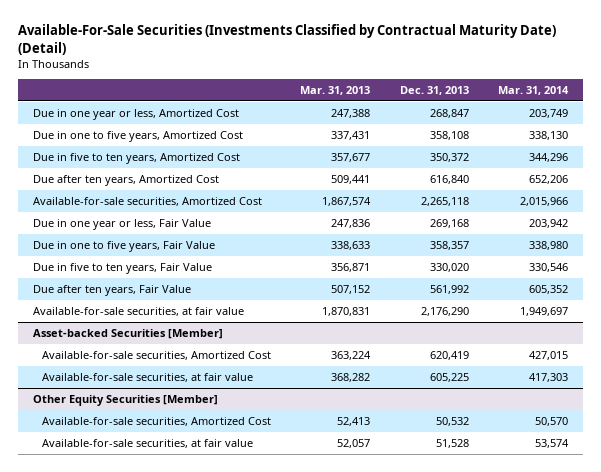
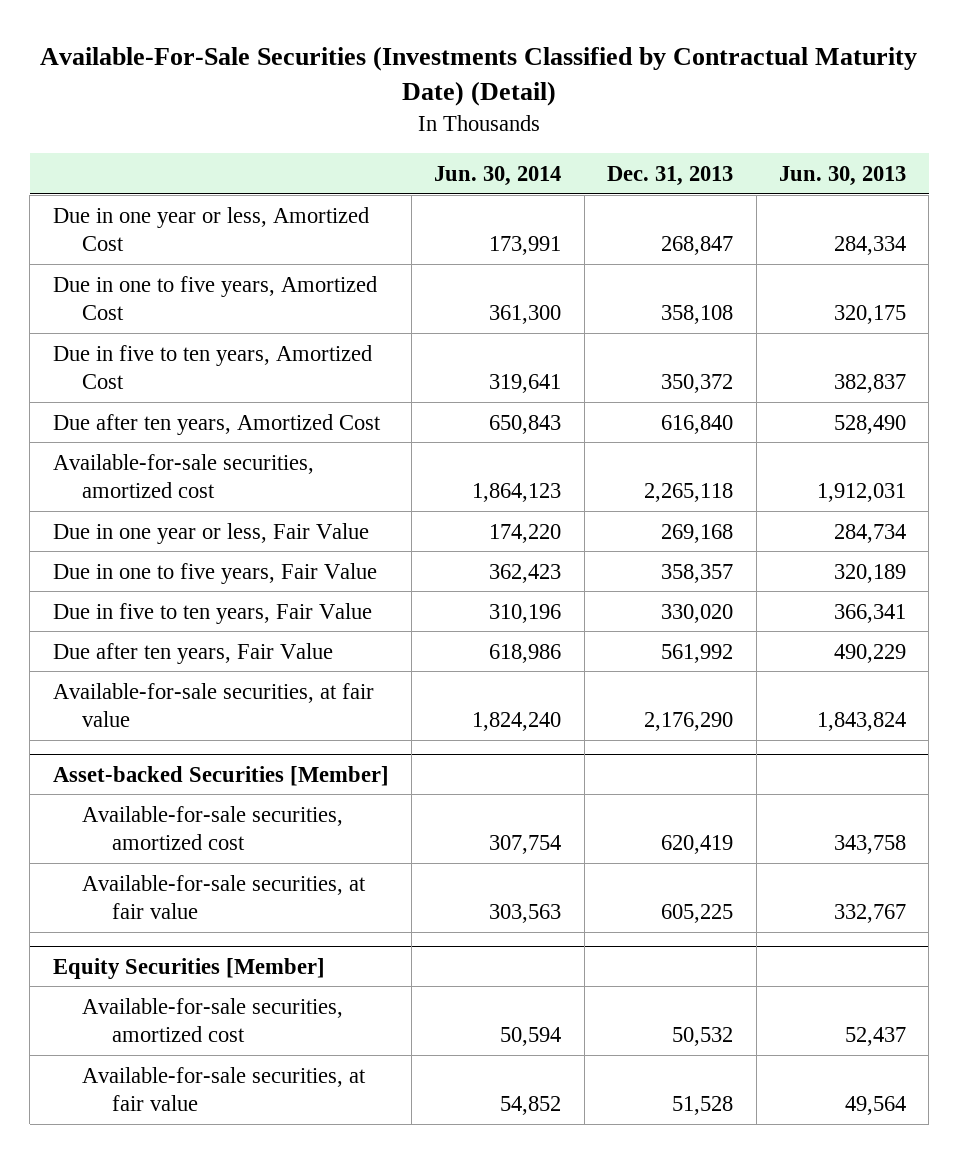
[300,86,371,96] Mar. 31, 2013 -> none
[498,86,570,96] Mar. 31, 2014 -> none
none -> [434,165,562,186] Jun. 30, 2014
none -> [778,165,906,186] Jun. 30, 2013
[32,196,262,206] Available-for-sale securities, Amortized Cost -> [52,453,314,498] Available-for-sale securities, amortized cost
[41,350,271,360] Available-for-sale securities, Amortized Cost -> [82,805,344,850] Available-for-sale securities, amortized cost
[32,394,218,406] Other Equity Securities [Member] -> [52,957,325,979] Equity Securities [Member]
[41,416,271,426] Available-for-sale securities, Amortized Cost -> [82,997,344,1042] Available-for-sale securities, amortized cost

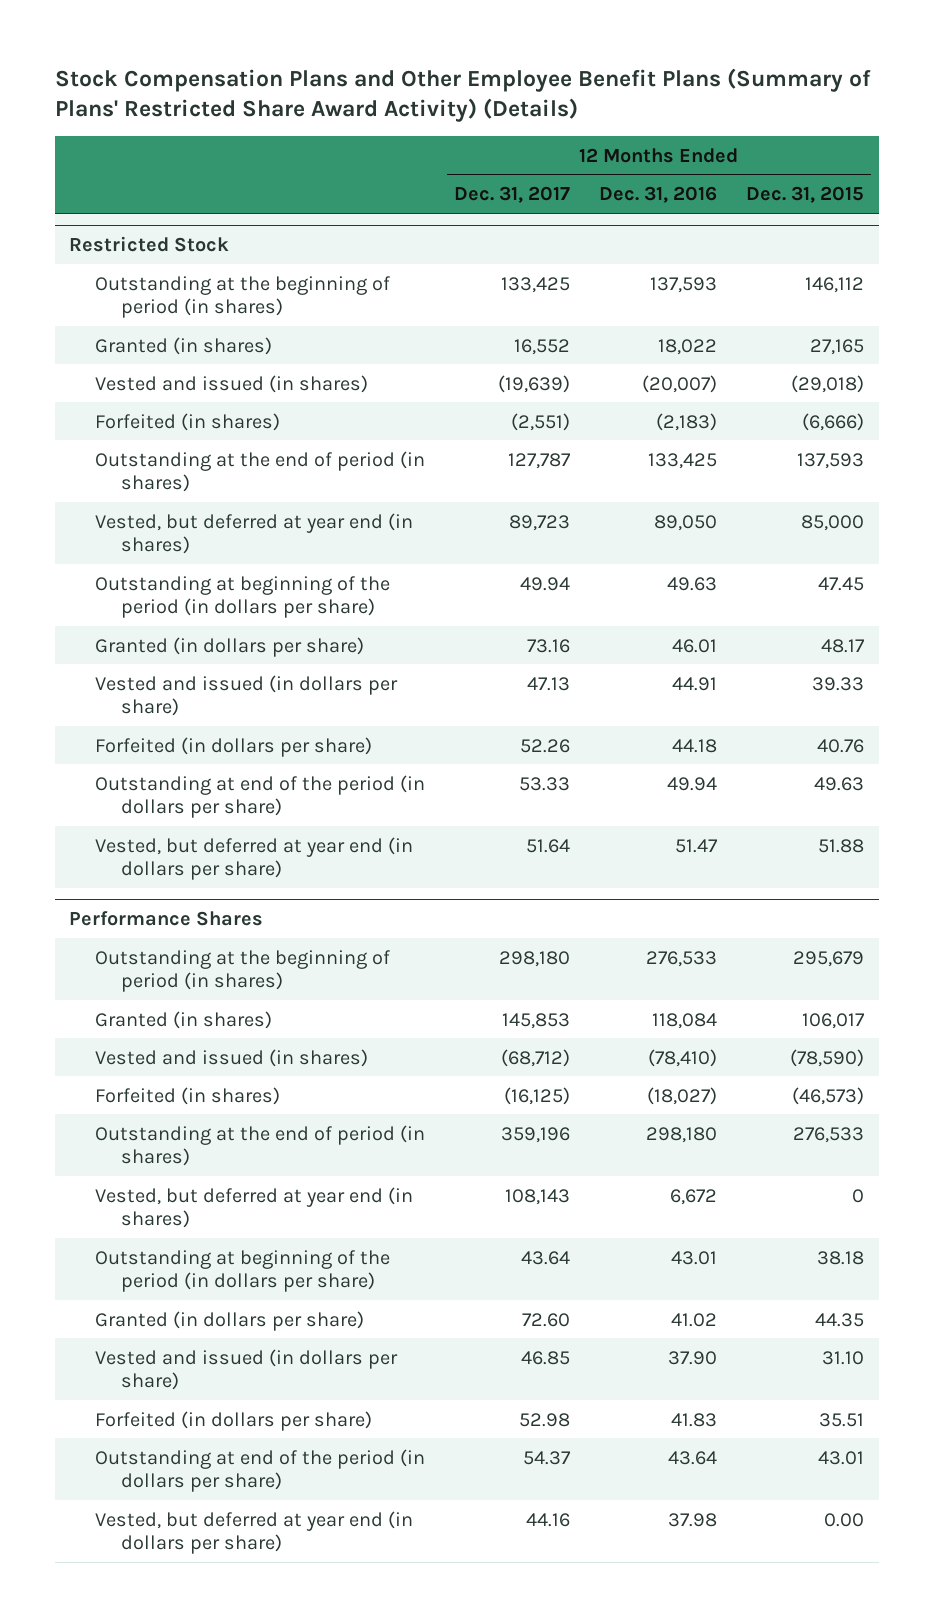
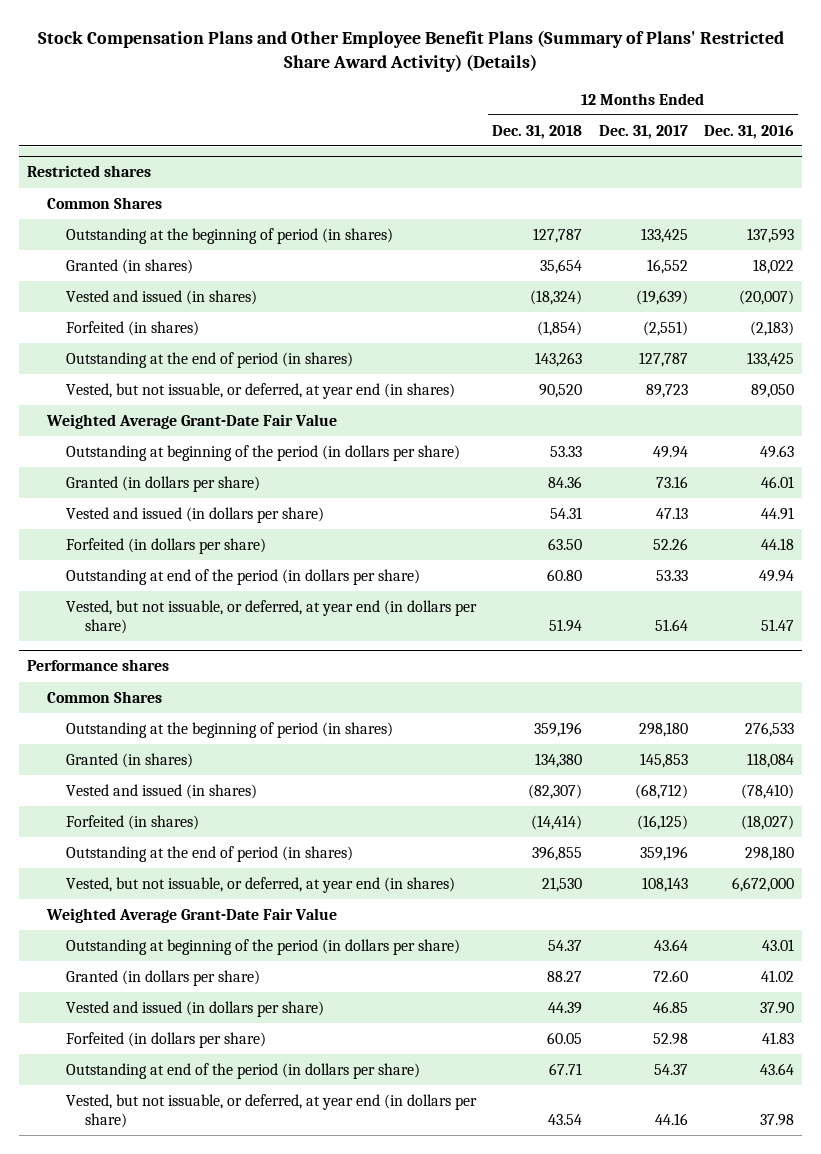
[746,186,865,204] Dec. 31, 2015 -> none
none -> [492,124,583,139] Dec. 31, 2018
[69,236,230,253] Restricted Stock -> [27,165,152,178] Restricted shares
none -> [46,196,162,209] Common Shares
[95,512,414,555] Vested, but deferred at year end (in shares) -> [65,382,455,399] Vested, but not issuable, or deferred, at year end (in shares)
none -> [45,413,337,429] Weighted Average Grant-Date Fair Value
[95,836,414,881] Vested, but deferred at year end (in dollars per share) -> [65,599,477,634] Vested, but not issuable, or deferred, at year end (in dollars per share)
[69,911,264,927] Performance Shares -> [27,659,170,672] Performance shares
none -> [46,690,162,703] Common Shares
[95,1186,414,1229] Vested, but deferred at year end (in shares) -> [65,876,455,893] Vested, but not issuable, or deferred, at year end (in shares)
[670,1188,718,1205] 6,672 -> [732,876,795,892] 6,672,000
none -> [45,907,337,923] Weighted Average Grant-Date Fair Value
[95,1510,414,1555] Vested, but deferred at year end (in dollars per share) -> [65,1093,477,1128] Vested, but not issuable, or deferred, at year end (in dollars per share)

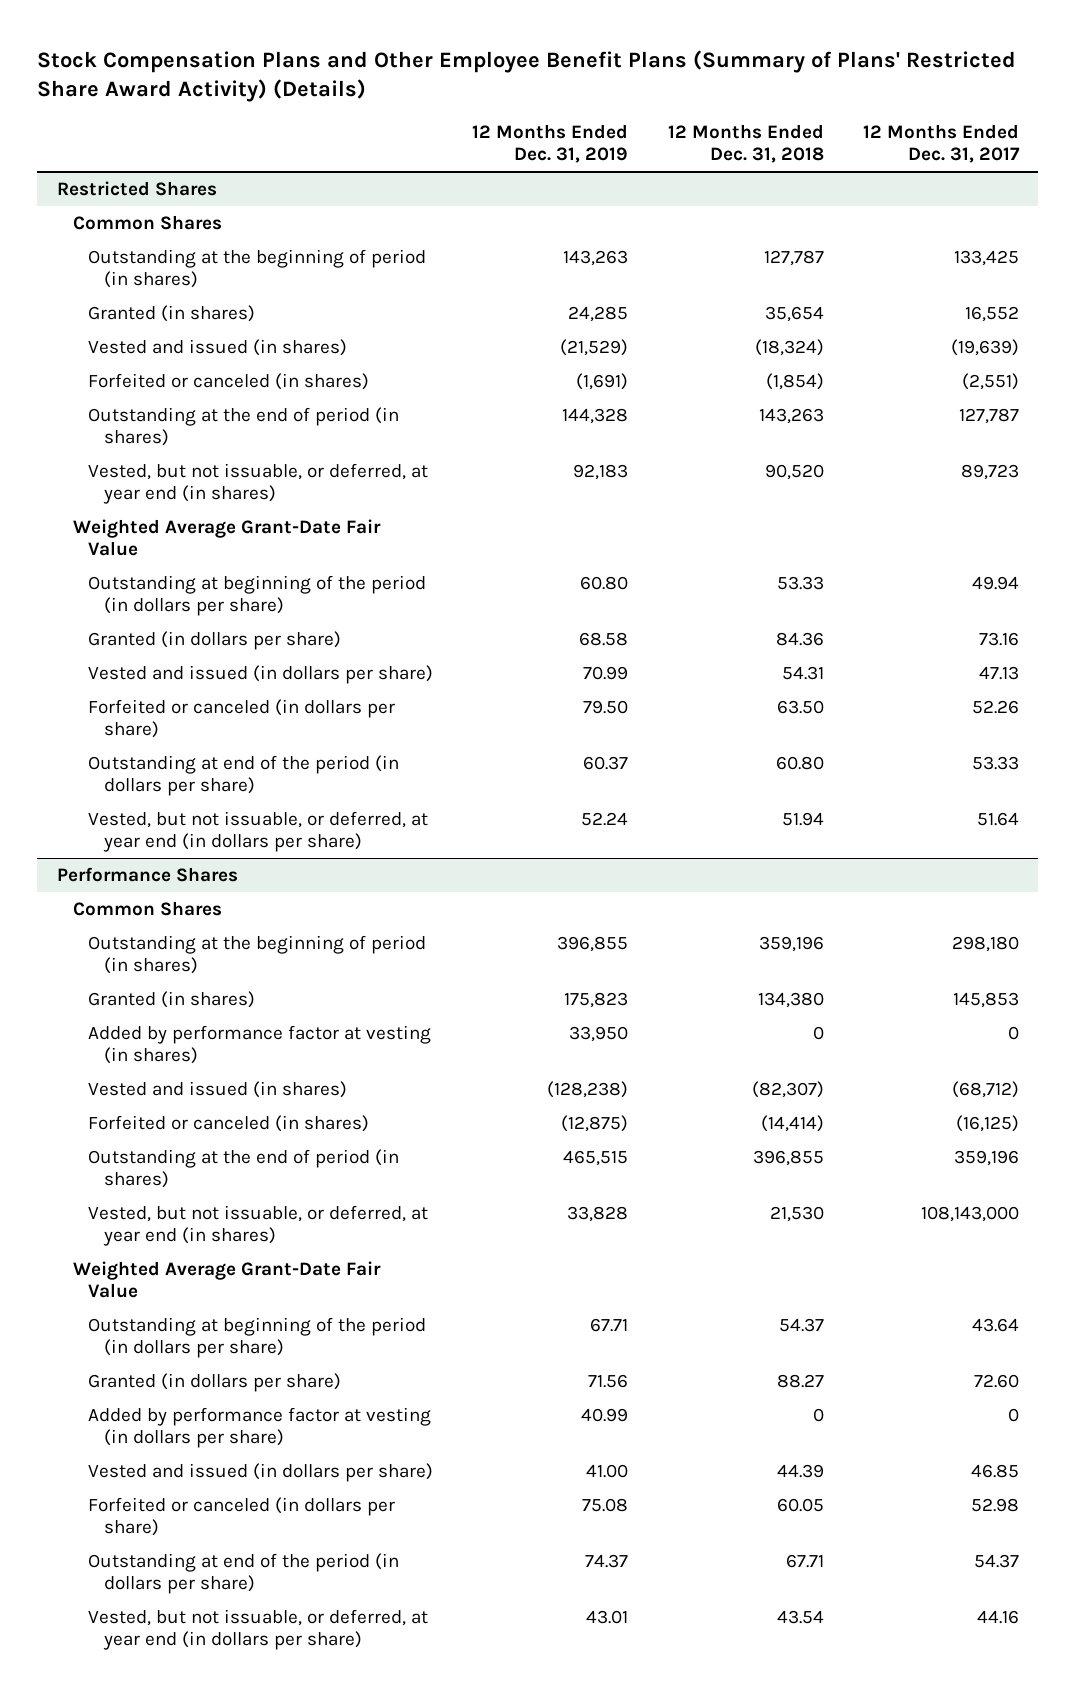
[704,124,795,139] Dec. 31, 2016 -> none
none -> [472,124,629,164] 12 Months Ended Dec. 31, 2019
[27,165,152,178] Restricted shares -> [56,180,217,196] Restricted Shares
[65,320,199,336] Forfeited (in shares) -> [88,372,370,390] Forfeited or canceled (in shares)
[65,537,266,554] Forfeited (in dollars per share) -> [88,698,396,738] Forfeited or canceled (in dollars per share)
[27,659,170,672] Performance shares -> [56,866,238,882] Performance Shares
none -> [88,1024,432,1064] Added by performance factor at vesting (in shares)
[65,814,199,830] Forfeited (in shares) -> [88,1114,370,1132] Forfeited or canceled (in shares)
[641,876,688,892] 108,143 -> [920,1205,1019,1222] 108,143,000
none -> [88,1406,432,1448] Added by performance factor at vesting (in dollars per share)
[65,1031,266,1048] Forfeited (in dollars per share) -> [88,1496,396,1536] Forfeited or canceled (in dollars per share)

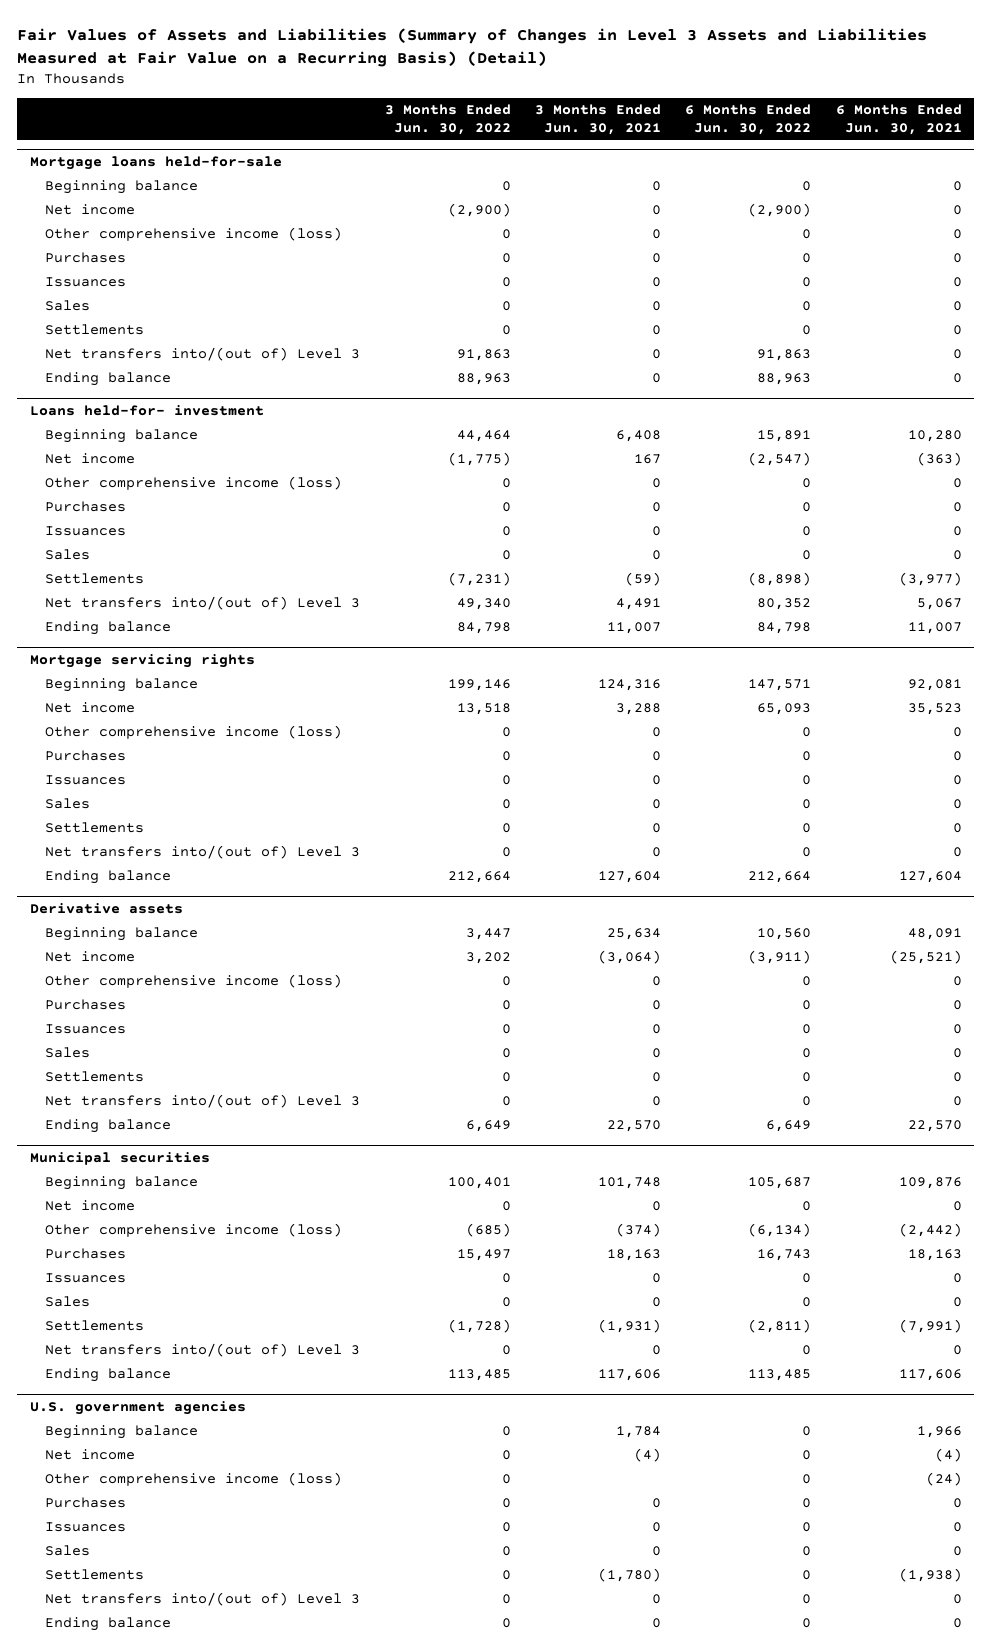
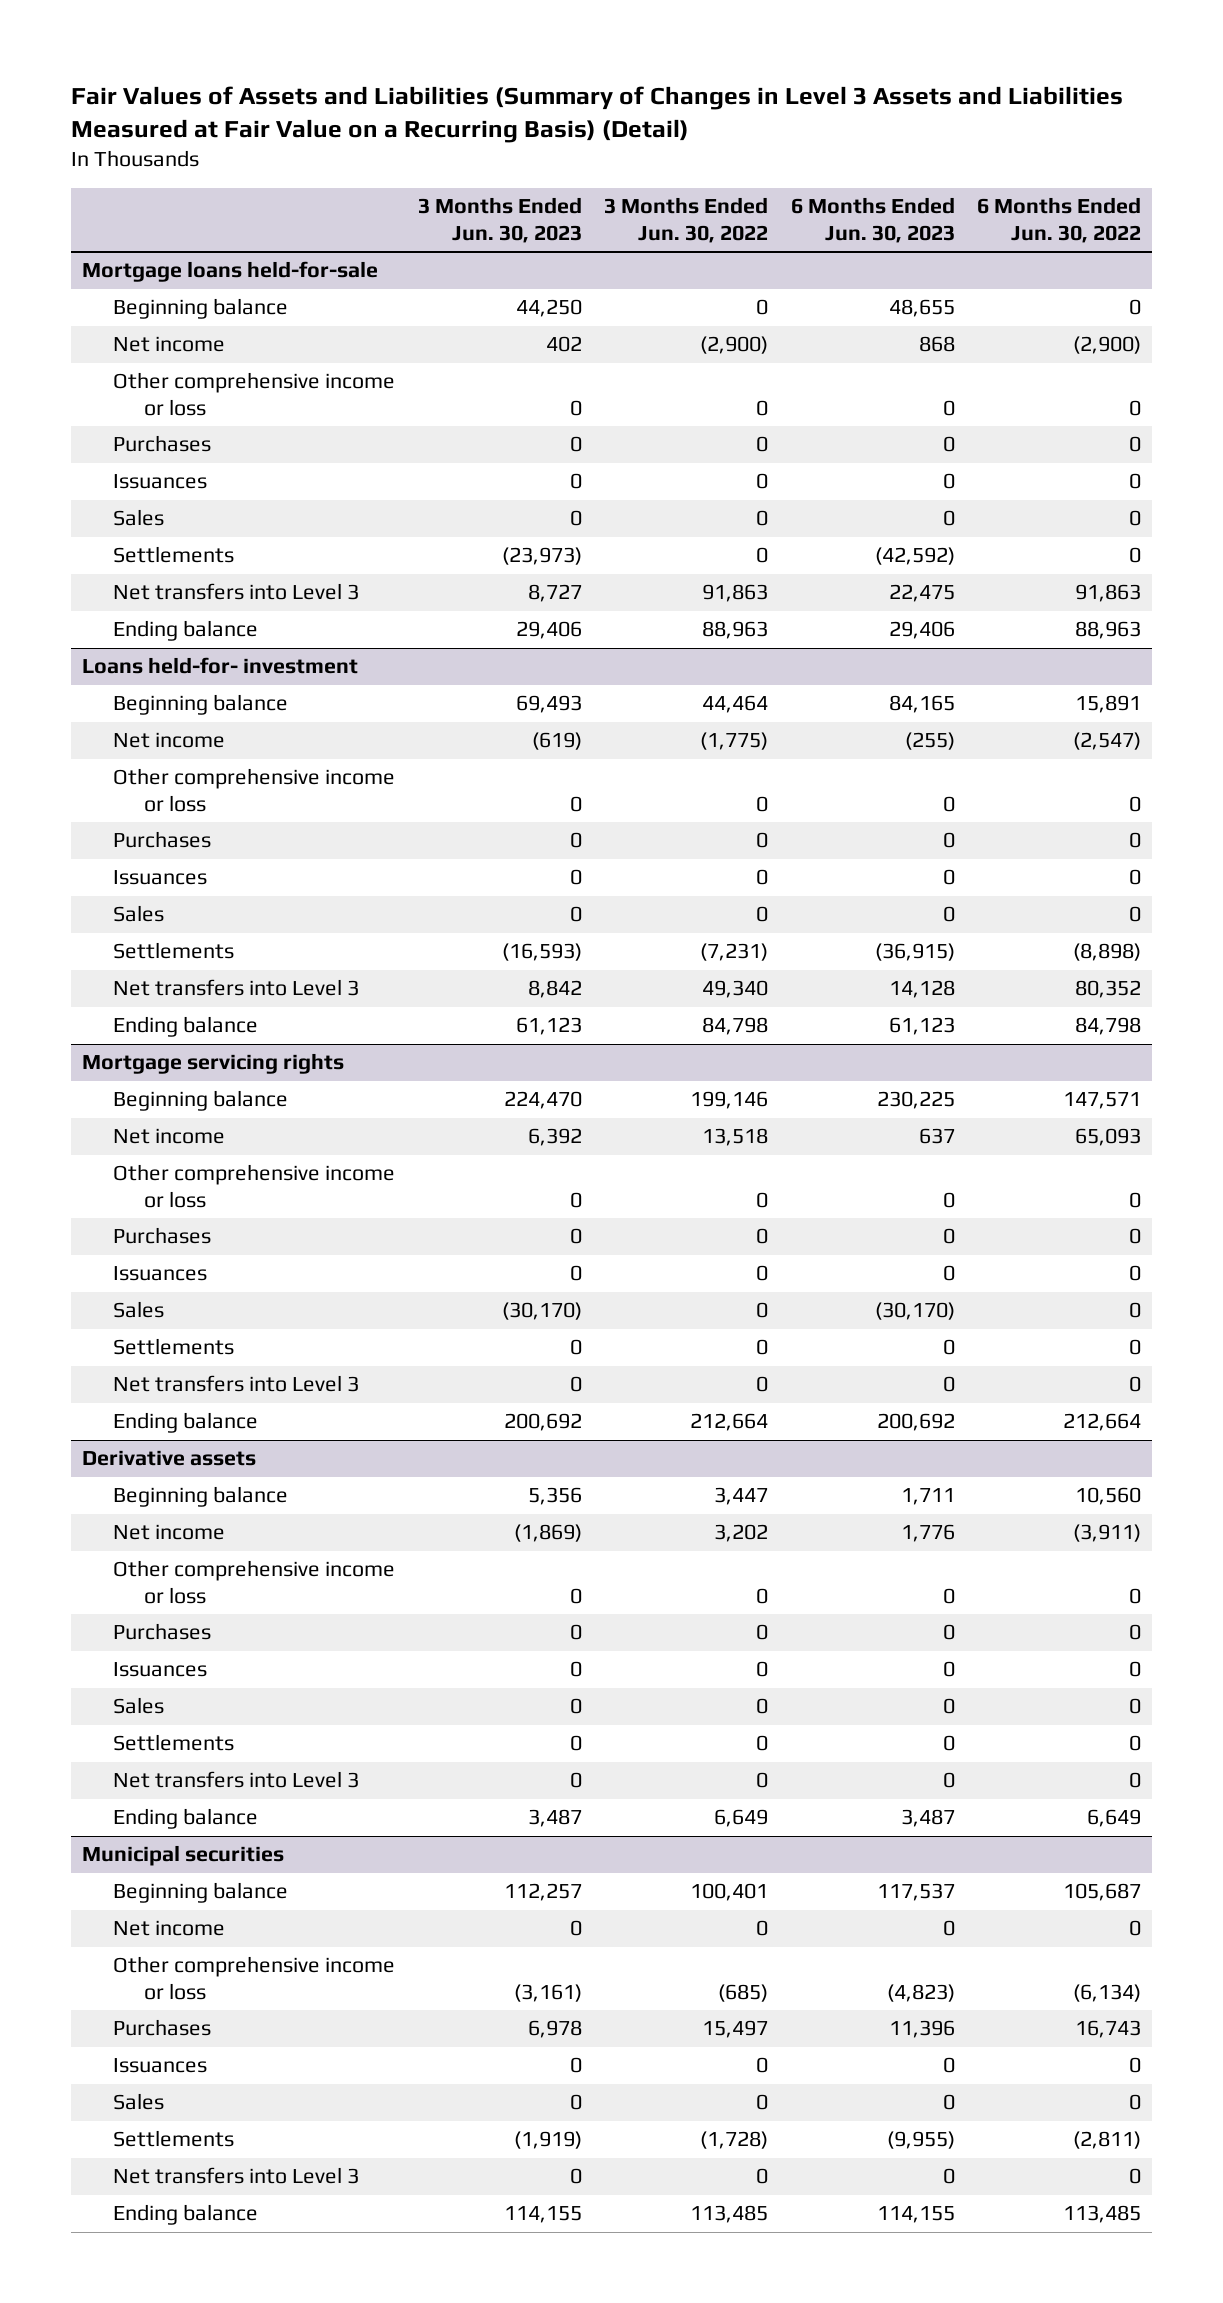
[535,104,662,136] 3 Months Ended Jun. 30, 2021 -> none
[835,104,962,136] 6 Months Ended Jun. 30, 2021 -> none
none -> [417,197,582,243] 3 Months Ended Jun. 30, 2023
none -> [790,197,955,243] 6 Months Ended Jun. 30, 2023
[45,227,343,242] Other comprehensive income (loss) -> [113,372,396,416] Other comprehensive income or loss
[45,347,361,362] Net transfers into/(out of) Level 3 -> [113,583,360,601] Net transfers into Level 3
[45,476,343,491] Other comprehensive income (loss) -> [113,768,396,812] Other comprehensive income or loss
[45,596,361,611] Net transfers into/(out of) Level 3 -> [113,979,360,997] Net transfers into Level 3
[45,725,343,740] Other comprehensive income (loss) -> [113,1164,396,1208] Other comprehensive income or loss
[45,845,361,860] Net transfers into/(out of) Level 3 -> [113,1375,360,1393] Net transfers into Level 3
[45,974,343,989] Other comprehensive income (loss) -> [113,1560,396,1604] Other comprehensive income or loss
[45,1094,361,1109] Net transfers into/(out of) Level 3 -> [113,1771,360,1789] Net transfers into Level 3
[45,1223,343,1238] Other comprehensive income (loss) -> [113,1956,396,2000] Other comprehensive income or loss
[45,1343,361,1358] Net transfers into/(out of) Level 3 -> [113,2167,360,2185] Net transfers into Level 3
[29,1401,246,1416] U.S. government agencies -> none
[45,1425,199,1440] Beginning balance -> none
[45,1449,136,1461] Net income -> none
[45,1472,343,1487] Other comprehensive income (loss) -> none
[45,1497,127,1509] Purchases -> none
[45,1522,127,1533] Issuances -> none
[45,1545,91,1557] Sales -> none
[45,1569,145,1581] Settlements -> none
[45,1592,361,1607] Net transfers into/(out of) Level 3 -> none
[45,1617,172,1632] Ending balance -> none

